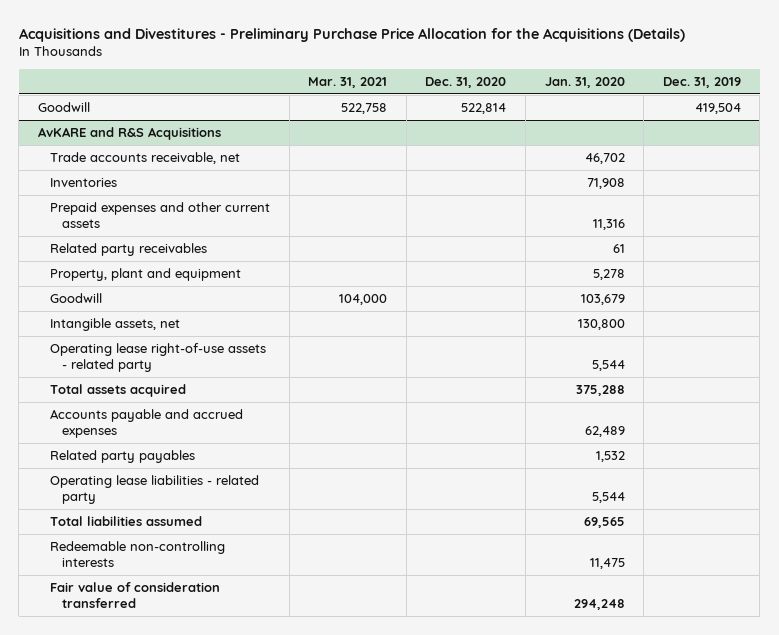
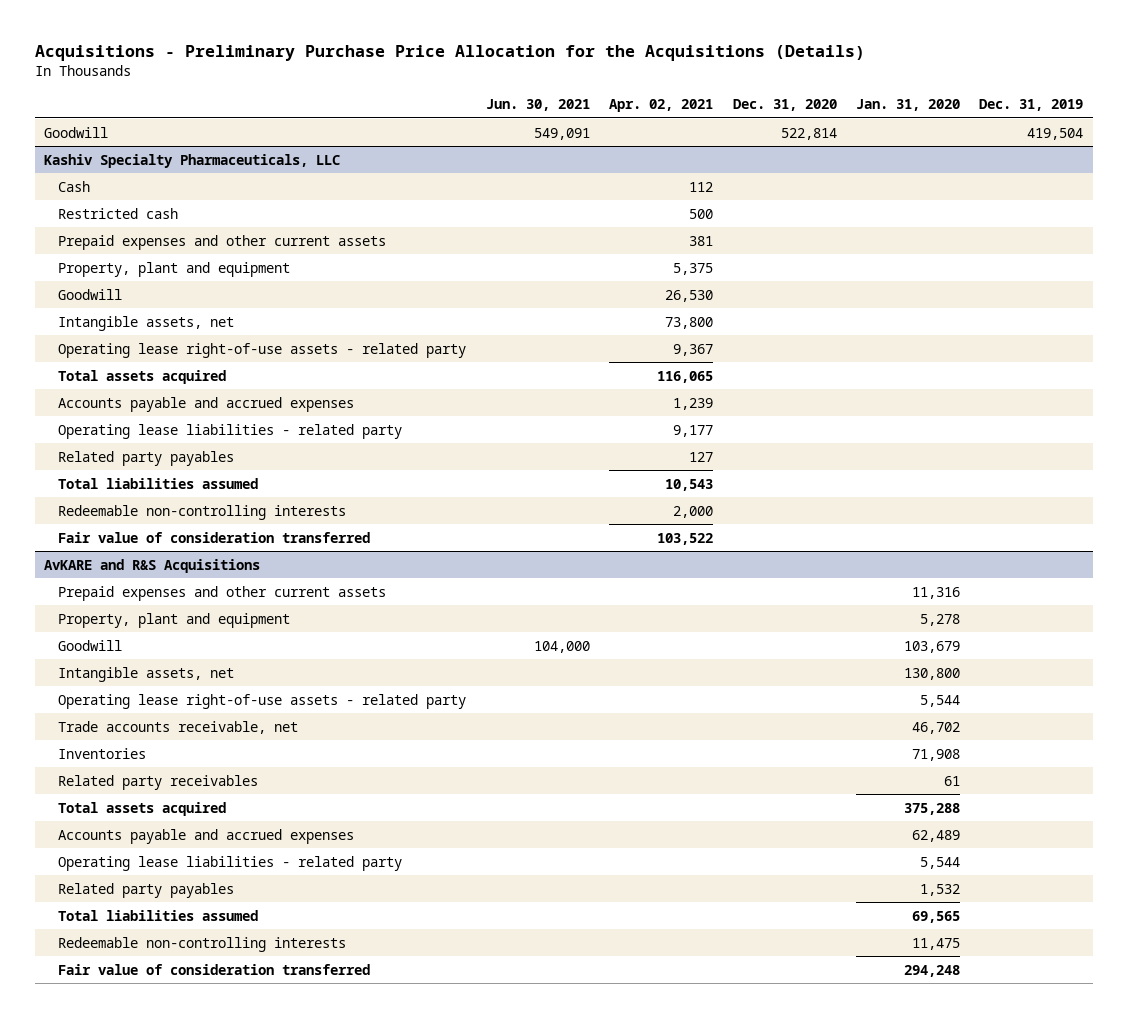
[18,27,685,42] Acquisitions and Divestitures - Preliminary Purchase Price Allocation for the Acquisitions (Details) -> [34,44,865,61] Acquisitions - Preliminary Purchase Price Allocation for the Acquisitions (Details)
[308,76,388,88] Mar. 31, 2021 -> none
none -> [485,99,590,112] Jun. 30, 2021
none -> [609,99,714,113] Apr. 02, 2021
none -> [44,153,341,168] Kashiv Specialty Pharmaceuticals, LLC
none -> [58,180,91,192] Cash
none -> [58,207,179,219] Restricted cash
none -> [58,234,387,250] Prepaid expenses and other current assets
none -> [58,261,291,277] Property, plant and equipment
none -> [58,288,123,300] Goodwill
none -> [58,315,235,331] Intangible assets, net
none -> [58,342,467,358] Operating lease right-of-use assets - related party
none -> [58,369,227,384] Total assets acquired
none -> [58,396,355,412] Accounts payable and accrued expenses
none -> [58,423,403,439] Operating lease liabilities - related party
none -> [58,450,235,466] Related party payables
none -> [58,477,259,489] Total liabilities assumed
none -> [58,504,347,520] Redeemable non-controlling interests
none -> [58,531,371,543] Fair value of consideration transferred
[50,151,241,164] Trade accounts receivable, net -> [58,720,299,734] Trade accounts receivable, net
[50,177,118,187] Inventories -> [58,747,147,759] Inventories
[50,242,208,256] Related party receivables -> [58,774,259,790] Related party receivables
[50,449,196,463] Related party payables -> [58,882,235,898] Related party payables

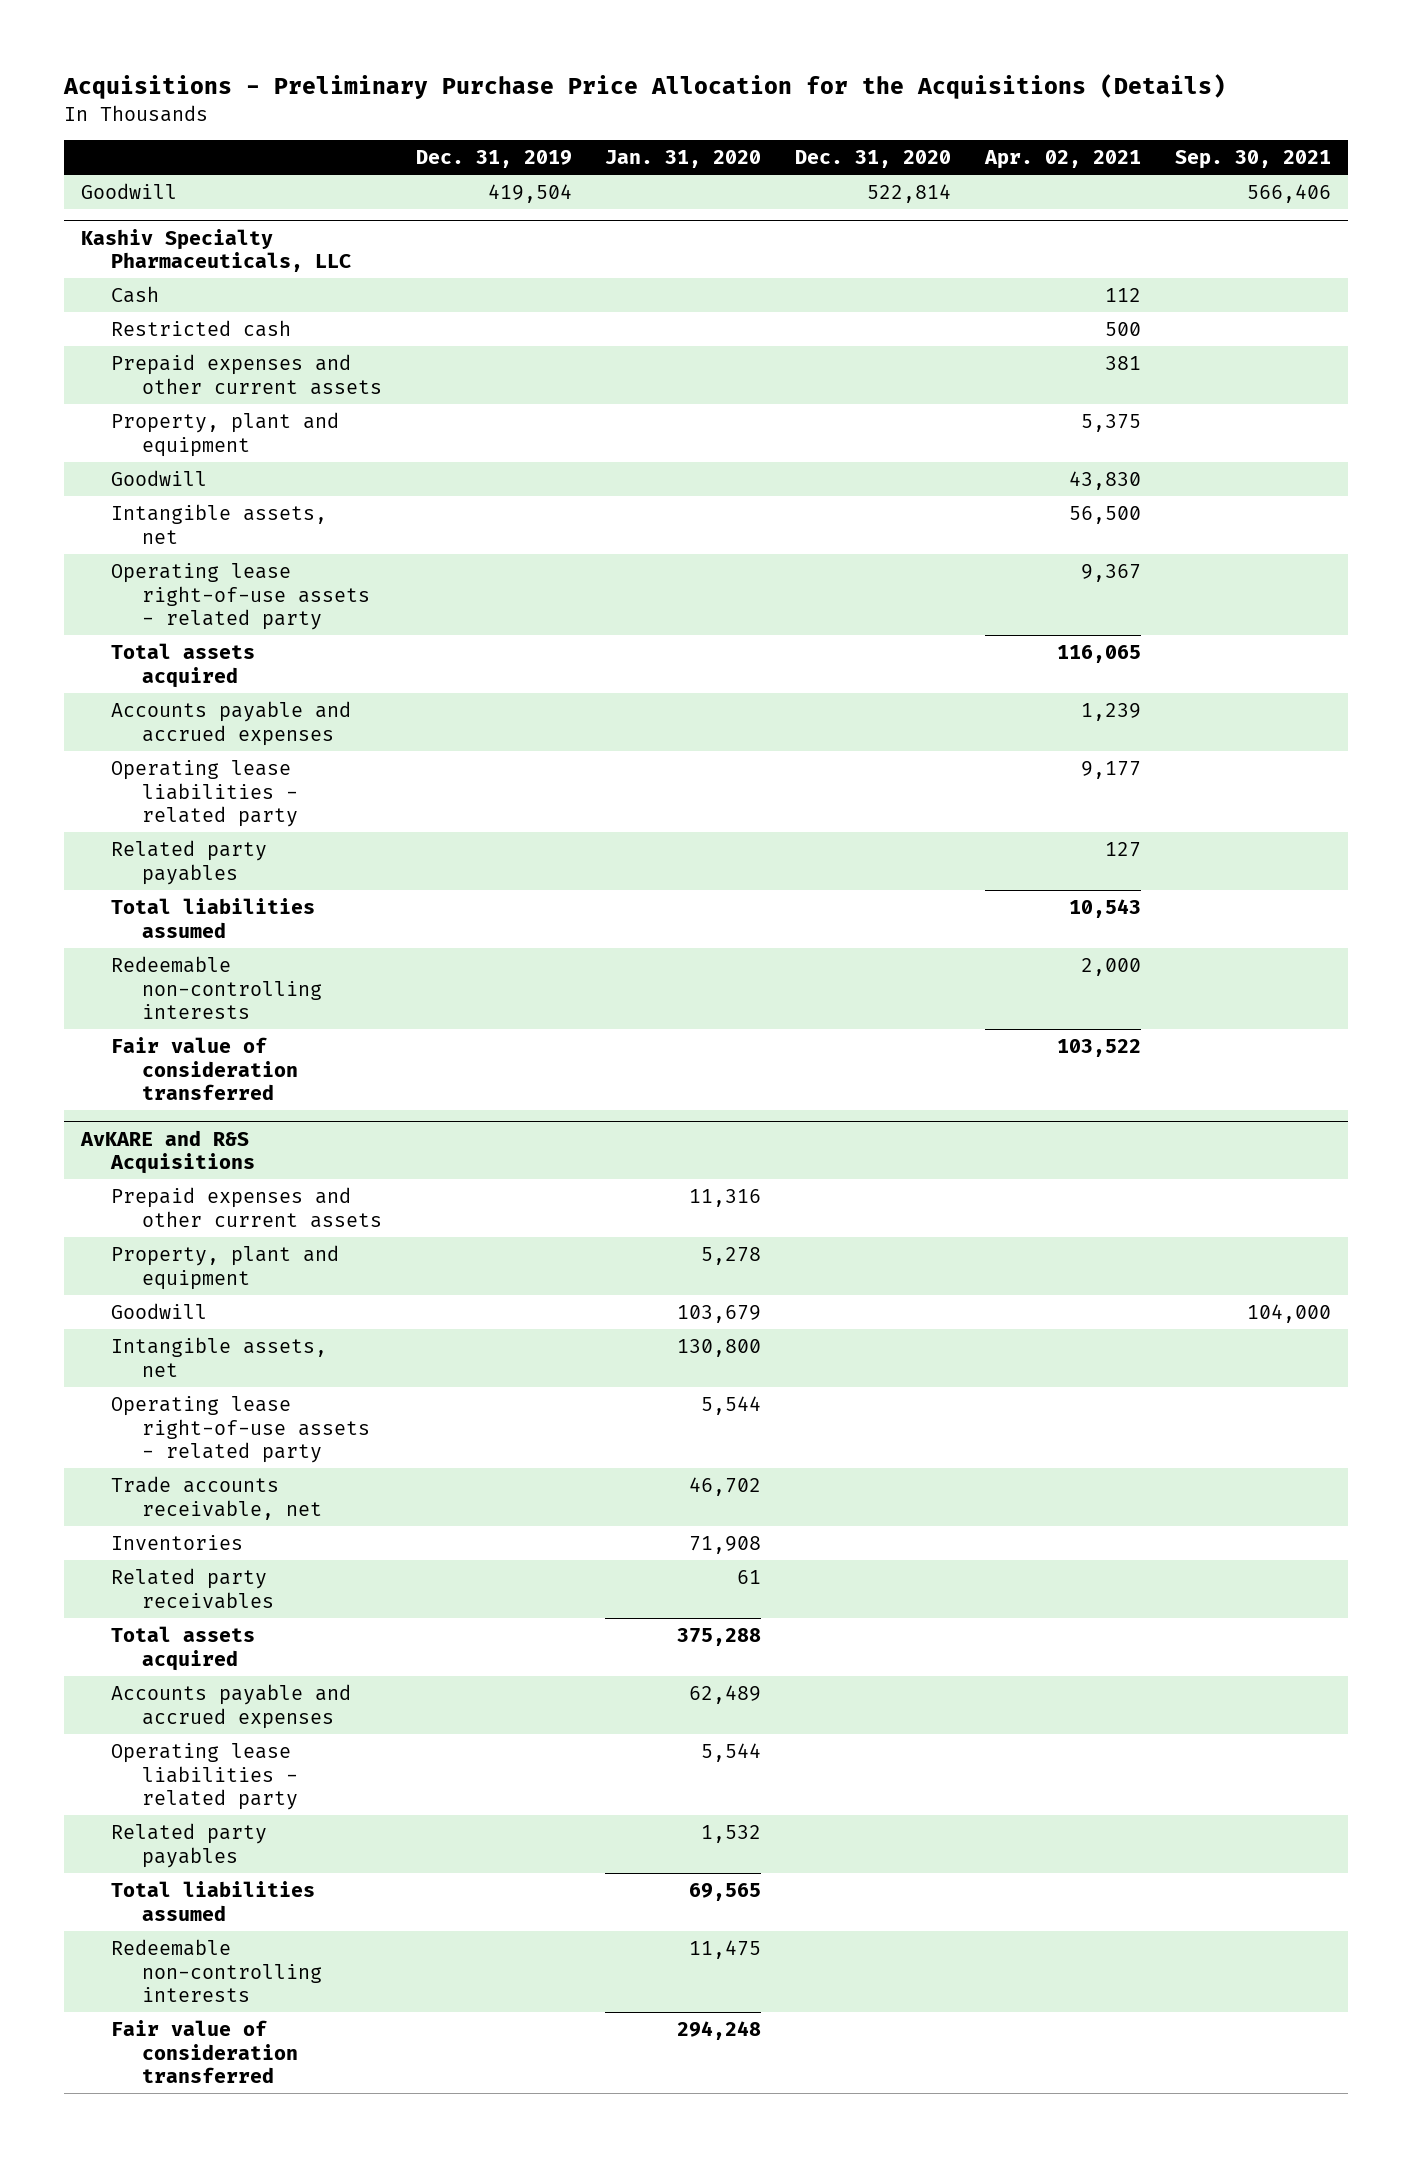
[485,99,590,112] Jun. 30, 2021 -> none
none -> [1174,150,1331,170] Sep. 30, 2021
[665,289,714,302] 26,530 -> [1068,470,1141,490] 43,830
[665,316,714,329] 73,800 -> [1068,505,1141,524] 56,500

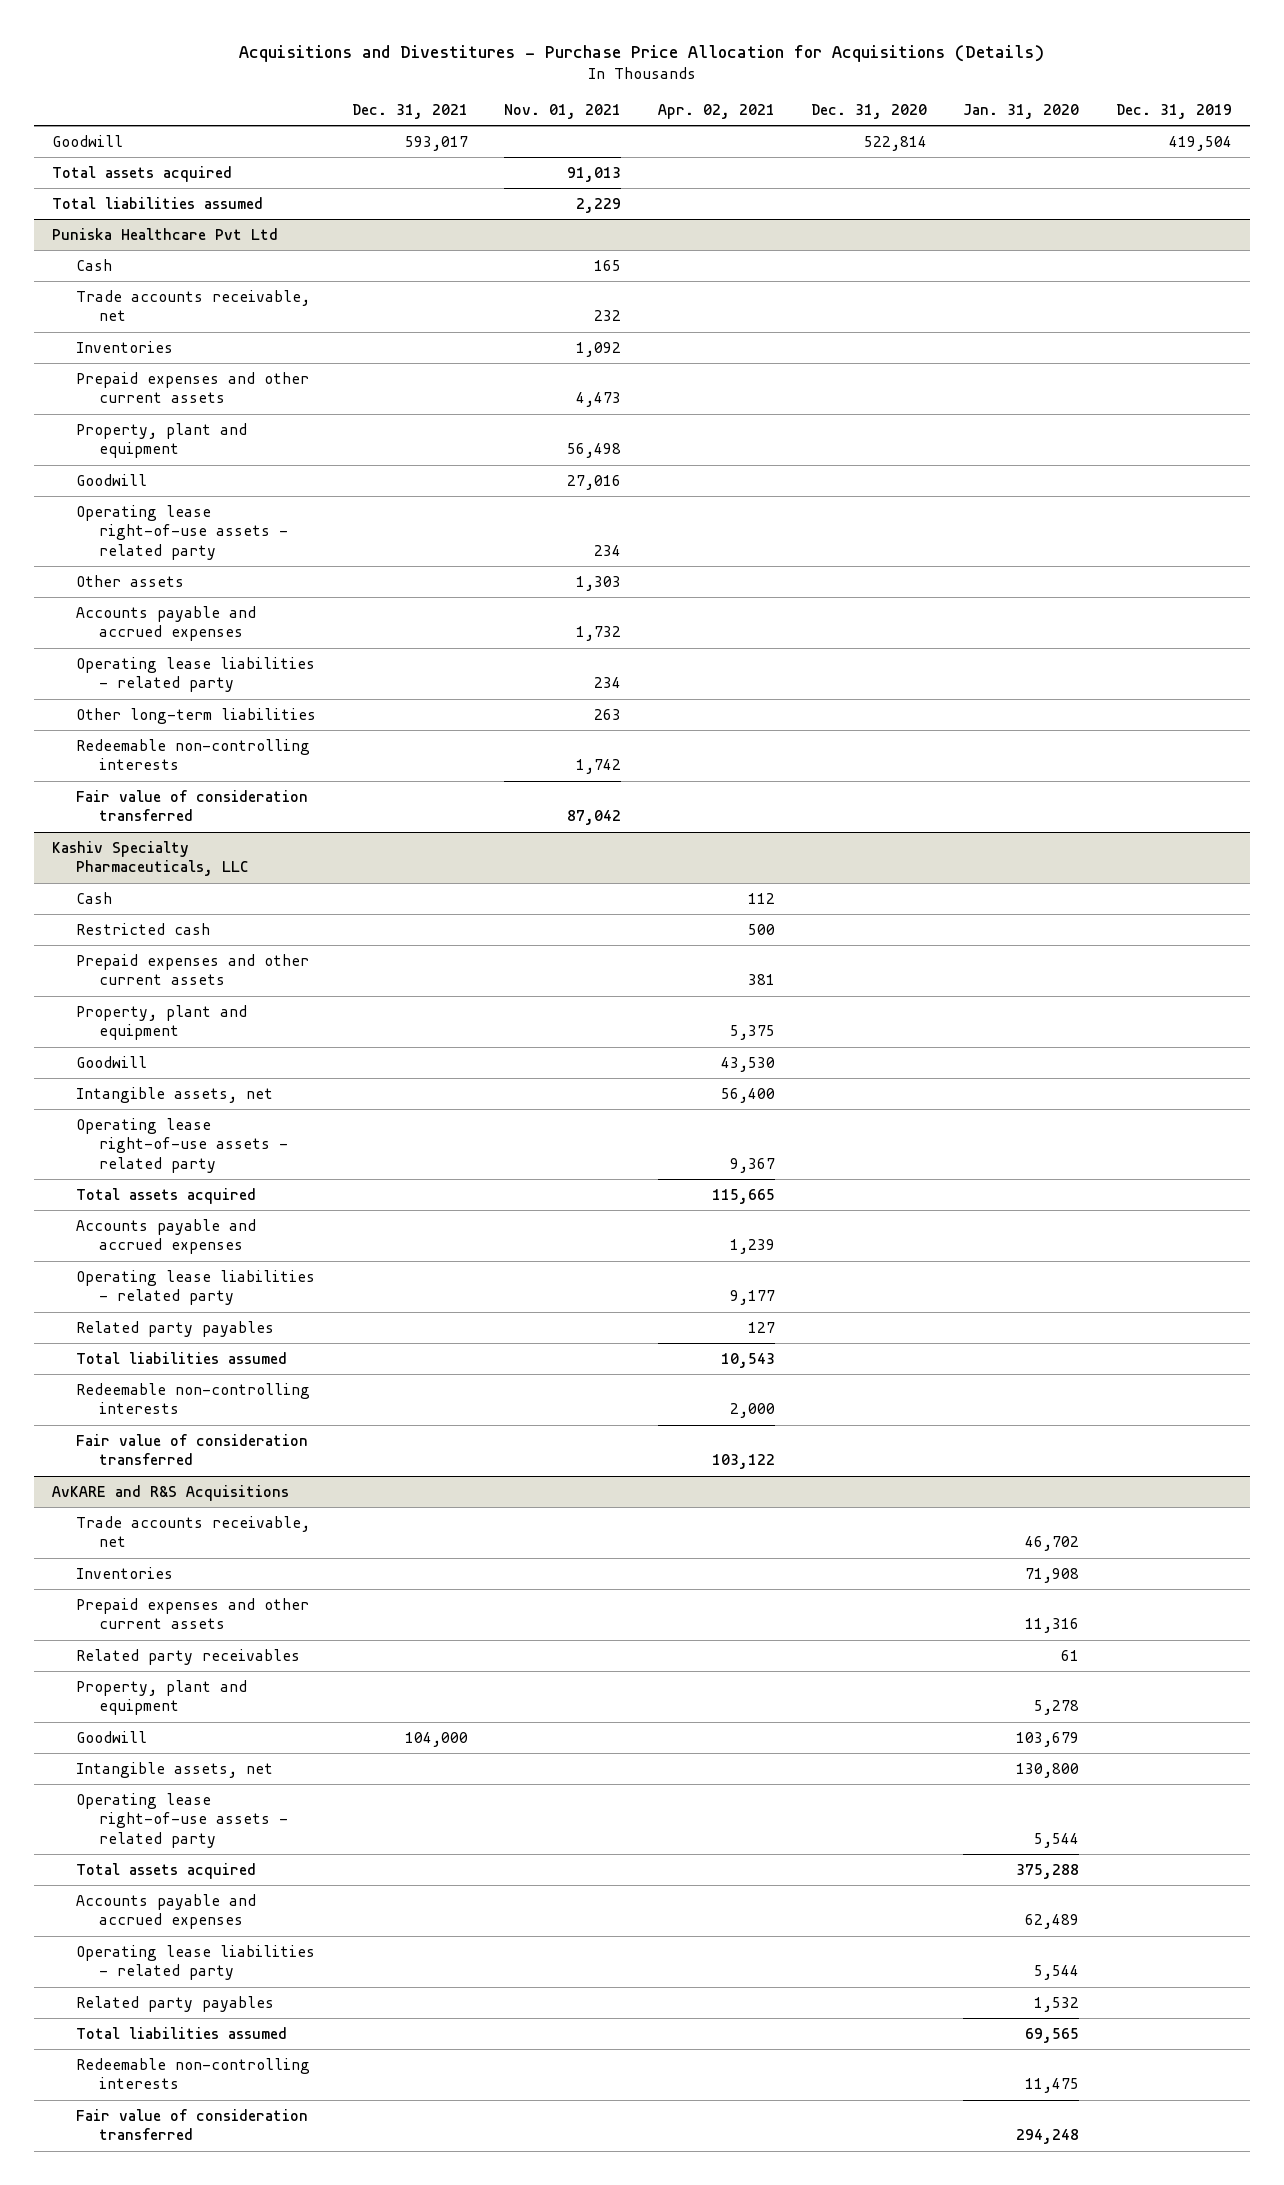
[62,74,1226,100] Acquisitions - Preliminary Purchase Price Allocation for the Acquisitions (Details) -> [239,44,1045,62] Acquisitions and Divestitures - Purchase Price Allocation for Acquisitions (Details)
[1174,150,1331,170] Sep. 30, 2021 -> none
none -> [352,103,469,119] Dec. 31, 2021
none -> [504,103,622,119] Nov. 01, 2021
none -> [52,165,233,182] Total assets acquired
none -> [52,196,264,209] Total liabilities assumed
none -> [52,227,279,240] Puniska Healthcare Pvt Ltd
none -> [75,258,112,271] Cash
none -> [75,289,310,322] Trade accounts receivable, net
none -> [75,340,173,353] Inventories
none -> [75,371,309,404] Prepaid expenses and other current assets
none -> [75,422,247,459] Property, plant and equipment
none -> [75,473,147,486] Goodwill
none -> [75,504,289,561] Operating lease right-of-use assets - related party
none -> [75,574,184,587] Other assets
none -> [75,605,256,642] Accounts payable and accrued expenses
none -> [75,656,315,693] Operating lease liabilities - related party
none -> [75,707,316,724] Other long-term liabilities
none -> [75,738,310,771] Redeemable non-controlling interests
none -> [75,789,308,822] Fair value of consideration transferred
[1068,470,1141,490] 43,830 -> [720,1056,775,1072] 43,530
[1068,505,1141,524] 56,500 -> [720,1087,775,1103] 56,400
[1056,644,1141,663] 116,065 -> [711,1188,775,1204] 115,665
[1056,1038,1141,1057] 103,522 -> [711,1454,775,1470] 103,122
[111,1475,322,1520] Trade accounts receivable, net -> [75,1515,310,1548] Trade accounts receivable, net
[111,1534,244,1550] Inventories -> [75,1566,173,1579] Inventories
[111,1567,274,1609] Related party receivables -> [75,1648,300,1665] Related party receivables

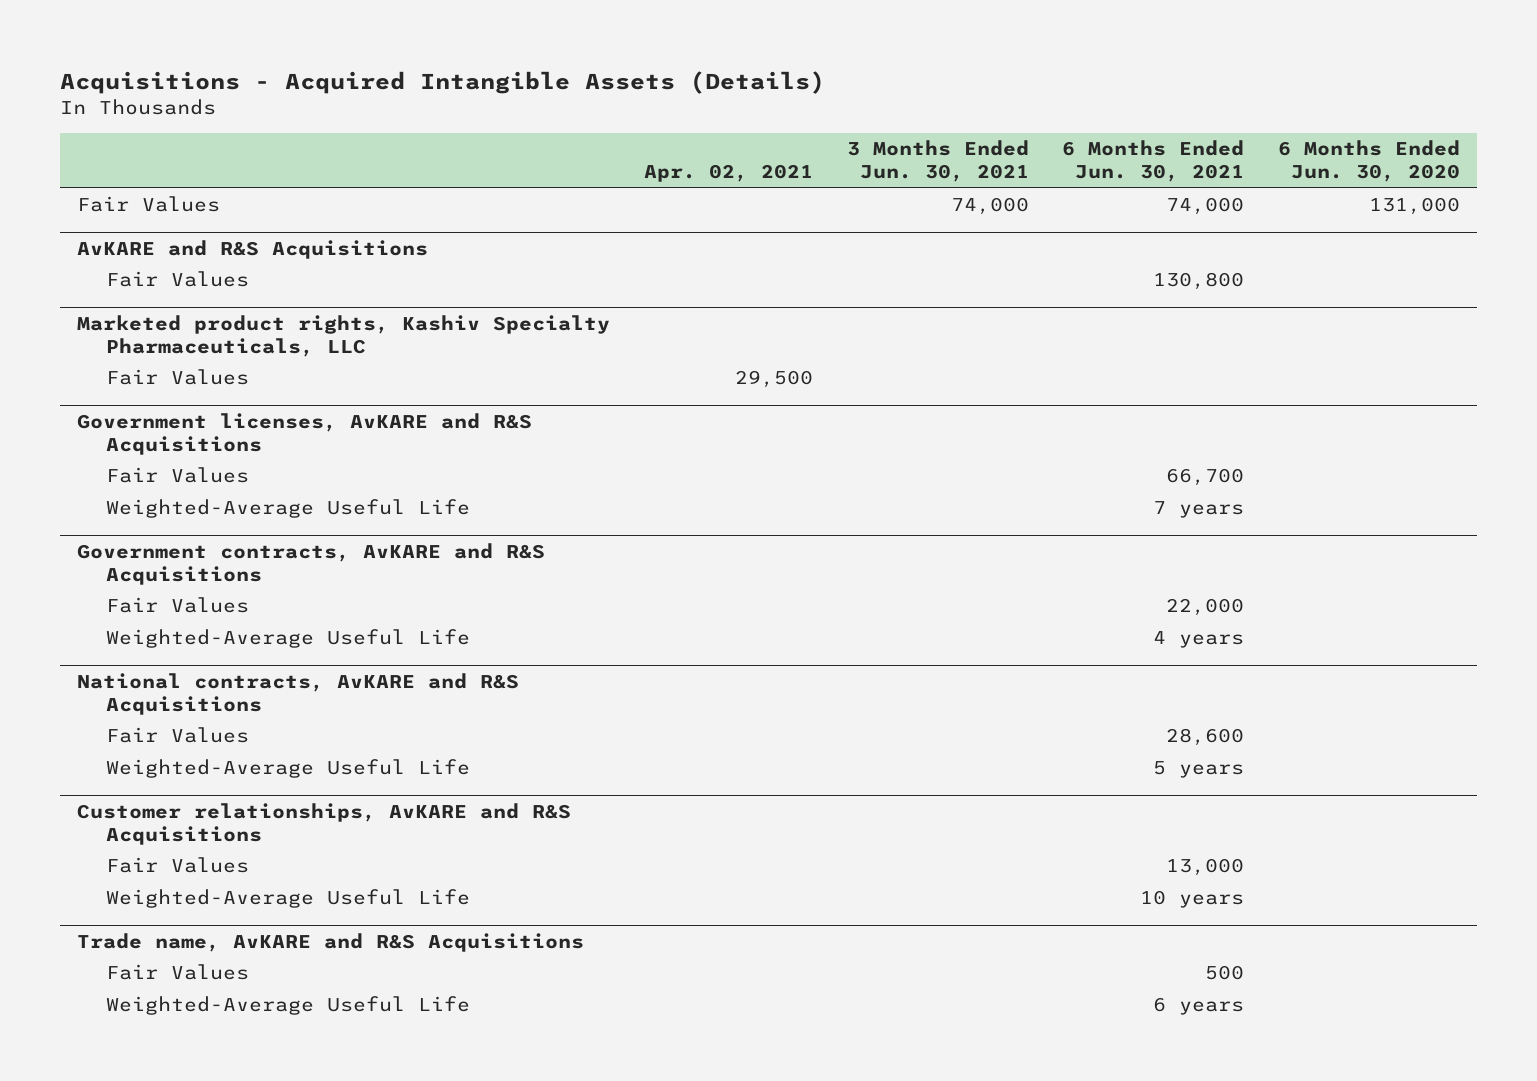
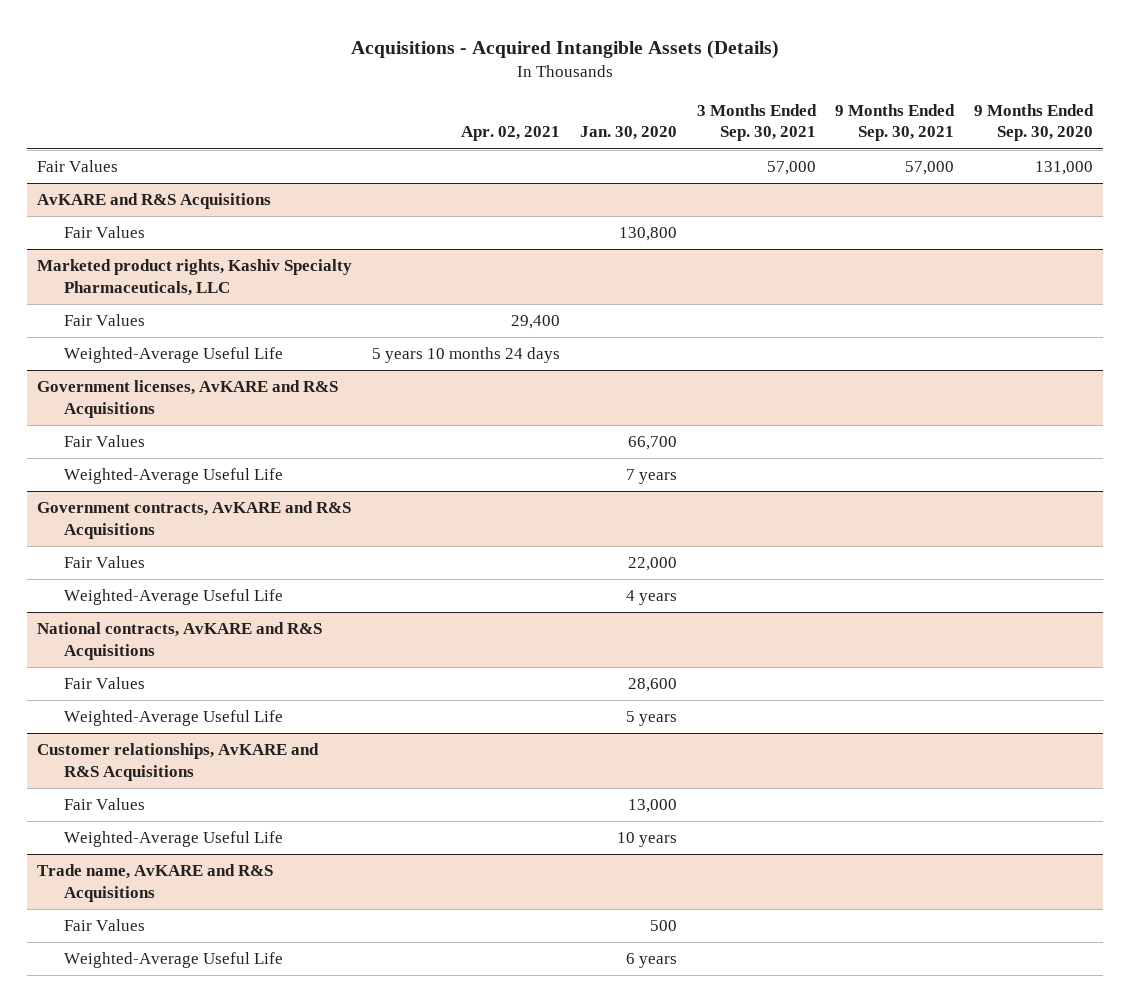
[846,140,1029,183] 3 Months Ended Jun. 30, 2021 -> none
[1062,140,1245,183] 6 Months Ended Jun. 30, 2021 -> none
[1278,140,1461,183] 6 Months Ended Jun. 30, 2020 -> none
none -> [579,126,677,141] Jan. 30, 2020
none -> [696,104,817,142] 3 Months Ended Sep. 30, 2021
none -> [835,104,956,142] 9 Months Ended Sep. 30, 2021
none -> [974,104,1095,142] 9 Months Ended Sep. 30, 2020
[734,370,813,389] 29,500 -> [510,315,560,330] 29,400
none -> [63,347,283,364] Weighted-Average Useful Life

